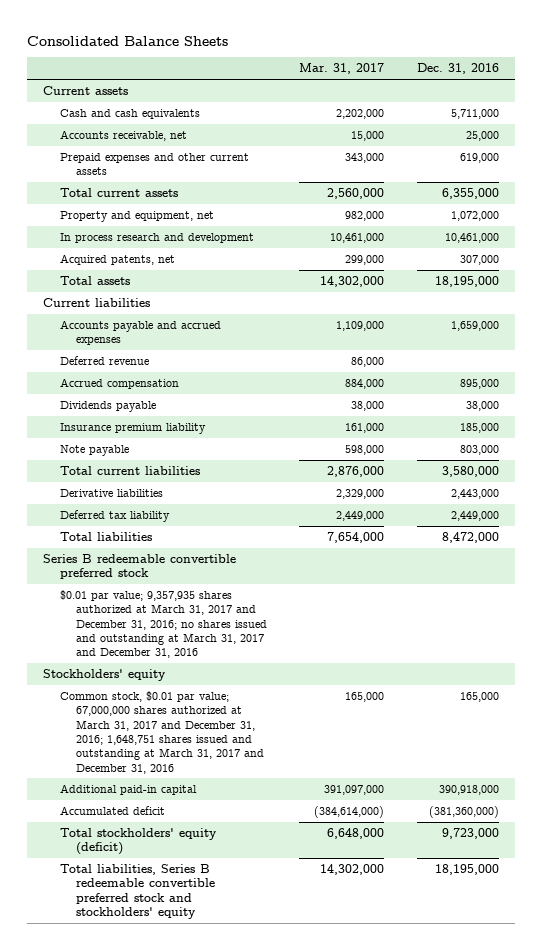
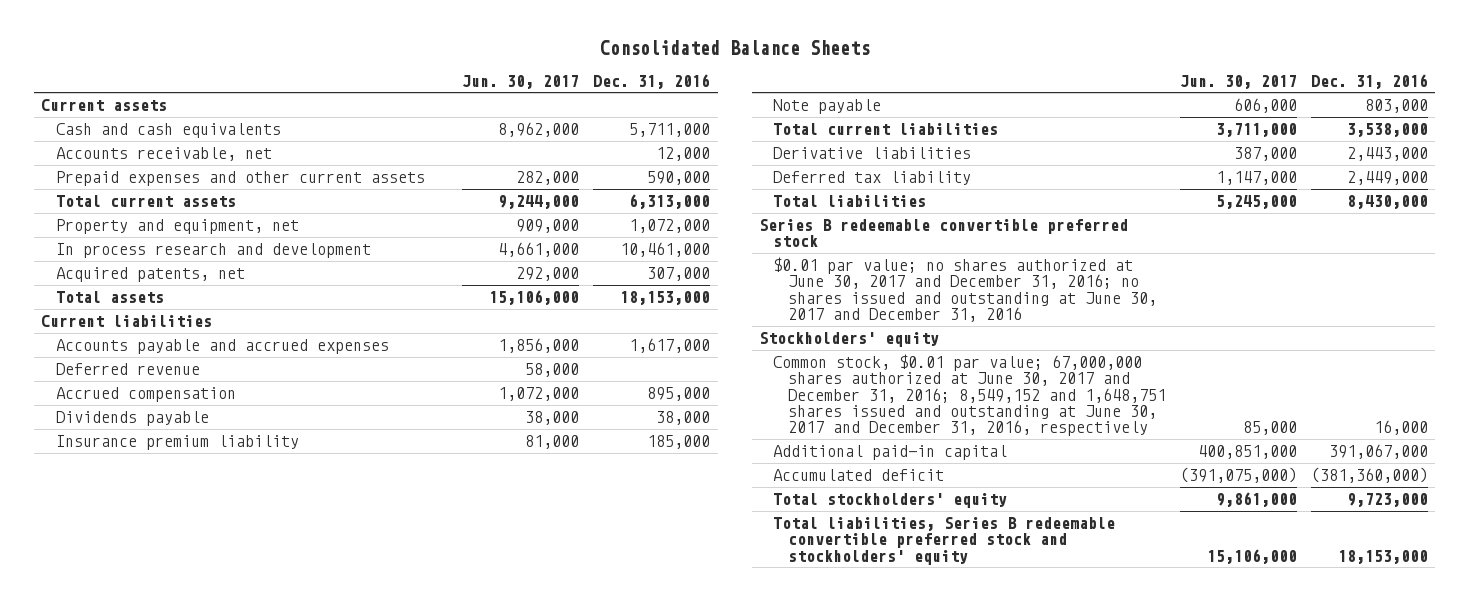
[299,63,385,75] Mar. 31, 2017 -> none
none -> [462,74,580,89] Jun. 30, 2017
[465,130,499,141] 25,000 -> [656,147,711,162] 12,000
[459,152,499,163] 619,000 -> [647,171,711,186] 590,000
[441,187,499,199] 6,355,000 -> [629,194,711,210] 6,313,000
[434,275,499,287] 18,195,000 -> [620,291,711,306] 18,153,000
[450,320,499,331] 1,659,000 -> [629,338,711,354] 1,617,000
[441,465,499,477] 3,580,000 -> [1347,123,1429,138] 3,538,000
[441,531,499,543] 8,472,000 -> [1347,195,1429,210] 8,430,000
[59,589,267,659] $0.01 par value; 9,357,935 shares authorized at March 31, 2017 and December 31, 2016; no shares issued and outstanding at March 31, 2017 and December 31, 2016 -> [773,257,1157,323] $0.01 par value; no shares authorized at June 30, 2017 and December 31, 2016; no shares issued and outstanding at June 30, 2017 and December 31, 2016
[59,690,264,774] Common stock, $0.01 par value; 67,000,000 shares authorized at March 31, 2017 and December 31, 2016; 1,648,751 shares issued and outstanding at March 31, 2017 and December 31, 2016 -> [773,354,1166,437] Common stock, $0.01 par value; 67,000,000 shares authorized at June 30, 2017 and December 31, 2016; 8,549,152 and 1,648,751 shares issued and outstanding at June 30, 2017 and December 31, 2016, respectively
[459,691,499,702] 165,000 -> [1374,420,1429,436] 16,000
[438,784,499,795] 390,918,000 -> [1329,444,1429,460] 391,067,000
[59,827,217,856] Total stockholders' equity (deficit) -> [773,493,1008,509] Total stockholders' equity
[434,863,499,875] 18,195,000 -> [1338,549,1429,564] 18,153,000

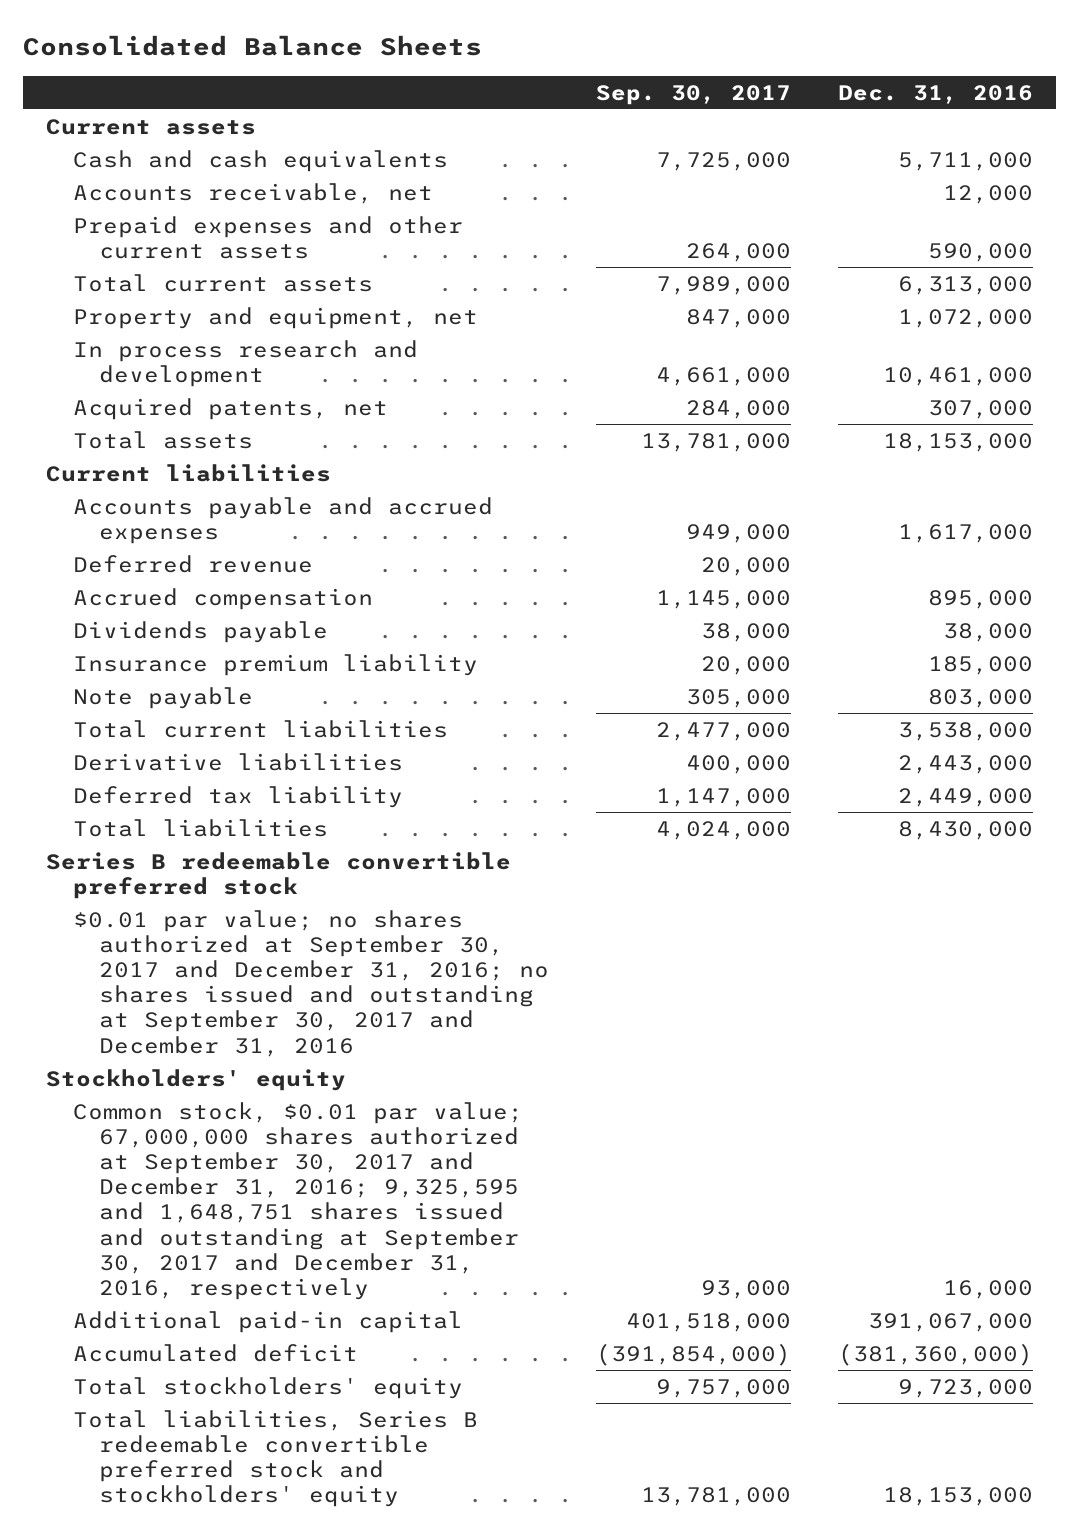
[462,74,580,89] Jun. 30, 2017 -> none
none -> [596,84,792,105] Sep. 30, 2017
[773,257,1157,323] $0.01 par value; no shares authorized at June 30, 2017 and December 31, 2016; no shares issued and outstanding at June 30, 2017 and December 31, 2016 -> [72,909,550,1057] $0.01 par value; no shares authorized at September 30, 2017 and December 31, 2016; no shares issued and outstanding at September 30, 2017 and December 31, 2016
[773,354,1166,437] Common stock, $0.01 par value; 67,000,000 shares authorized at June 30, 2017 and December 31, 2016; 8,549,152 and 1,648,751 shares issued and outstanding at June 30, 2017 and December 31, 2016, respectively -> [72,1101,523,1301] Common stock, $0.01 par value; 67,000,000 shares authorized at September 30, 2017 and December 31, 2016; 9,325,595 and 1,648,751 shares issued and outstanding at September 30, 2017 and December 31, 2016, respectively

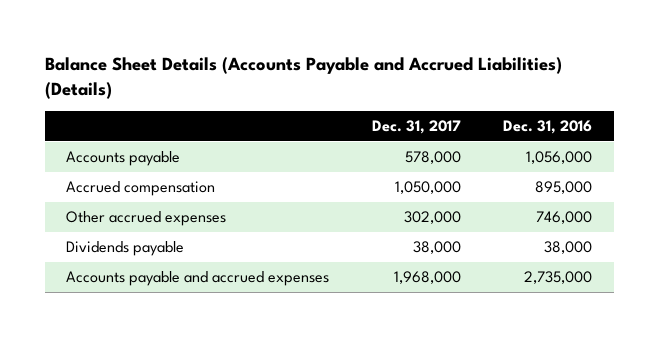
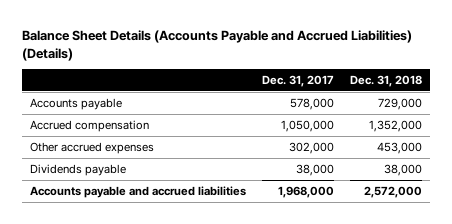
[503,120,593,135] Dec. 31, 2016 -> none
none -> [350,74,423,87] Dec. 31, 2018
[66,271,330,287] Accounts payable and accrued expenses -> [30,185,247,198] Accounts payable and accrued liabilities

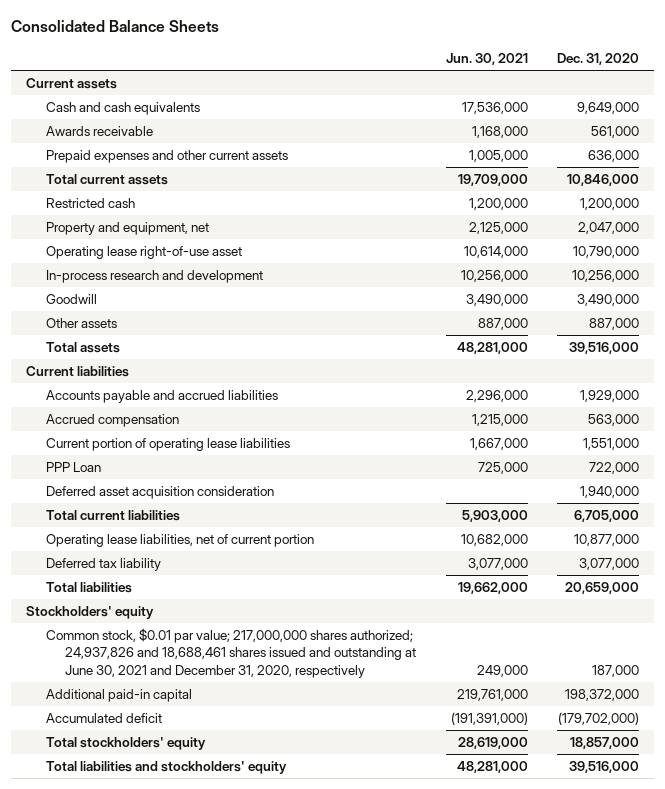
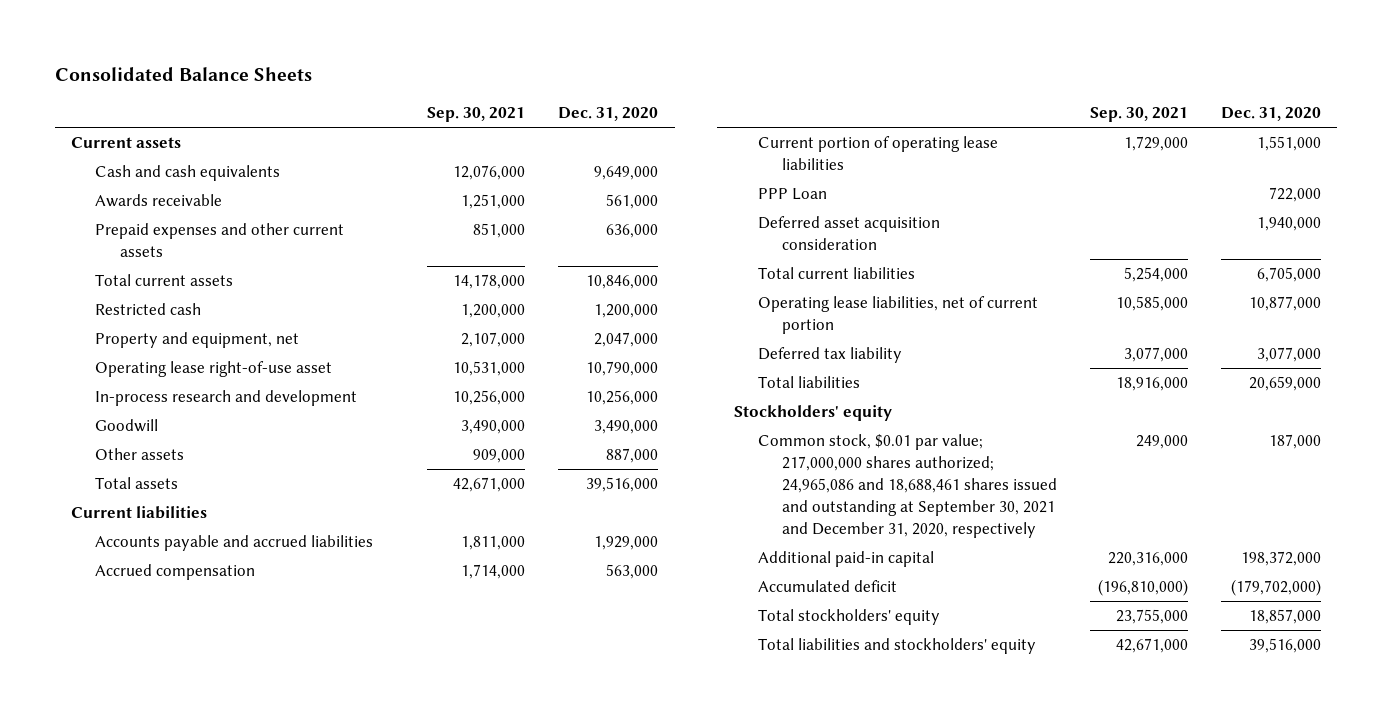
[445,53,528,66] Jun. 30, 2021 -> none
none -> [427,107,526,123] Sep. 30, 2021
[45,628,417,678] Common stock, $0.01 par value; 217,000,000 shares authorized; 24,937,826 and 18,688,461 shares issued and outstanding at June 30, 2021 and December 31, 2020, respectively -> [757,434,1058,538] Common stock, $0.01 par value; 217,000,000 shares authorized; 24,965,086 and 18,688,461 shares issued and outstanding at September 30, 2021 and December 31, 2020, respectively

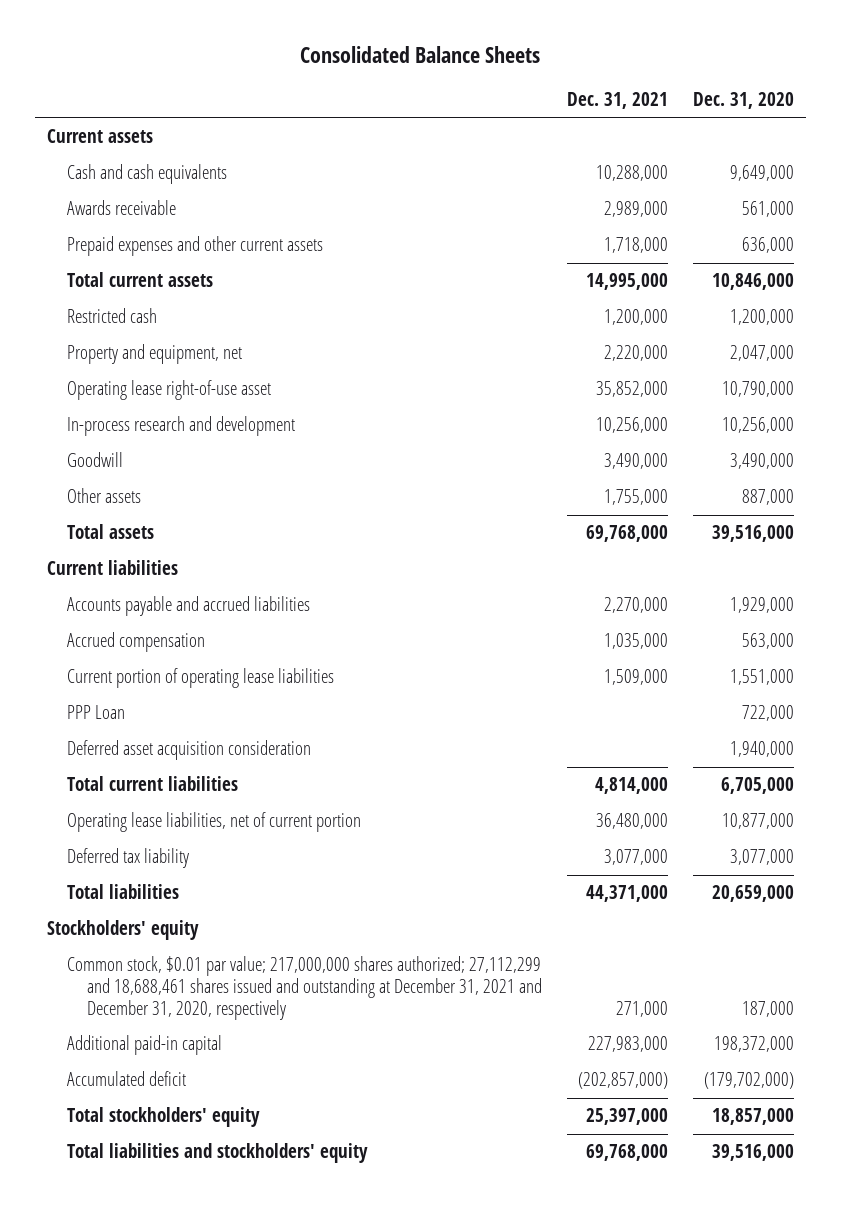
[427,107,526,123] Sep. 30, 2021 -> none
none -> [566,92,668,110] Dec. 31, 2021
[757,434,1058,538] Common stock, $0.01 par value; 217,000,000 shares authorized; 24,965,086 and 18,688,461 shares issued and outstanding at September 30, 2021 and December 31, 2020, respectively -> [66,956,542,1020] Common stock, $0.01 par value; 217,000,000 shares authorized; 27,112,299 and 18,688,461 shares issued and outstanding at December 31, 2021 and December 31, 2020, respectively

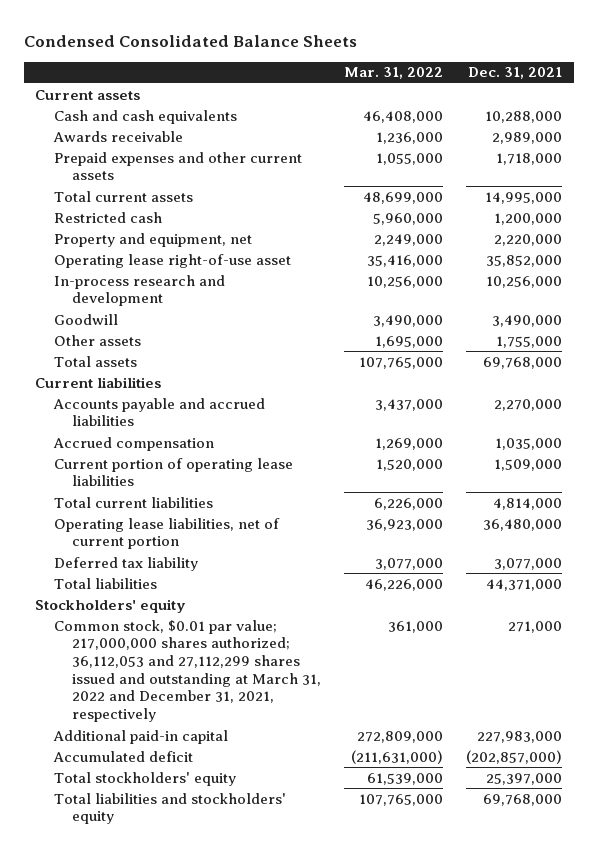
[300,46,541,64] Consolidated Balance Sheets -> [23,34,357,47] Condensed Consolidated Balance Sheets
[692,92,794,110] Dec. 31, 2020 -> none
none -> [344,67,444,80] Mar. 31, 2022
[66,705,125,720] PPP Loan -> none
[66,740,311,761] Deferred asset acquisition consideration -> none
[66,956,542,1020] Common stock, $0.01 par value; 217,000,000 shares authorized; 27,112,299 and 18,688,461 shares issued and outstanding at December 31, 2021 and December 31, 2020, respectively -> [53,619,322,723] Common stock, $0.01 par value; 217,000,000 shares authorized; 36,112,053 and 27,112,299 shares issued and outstanding at March 31, 2022 and December 31, 2021, respectively

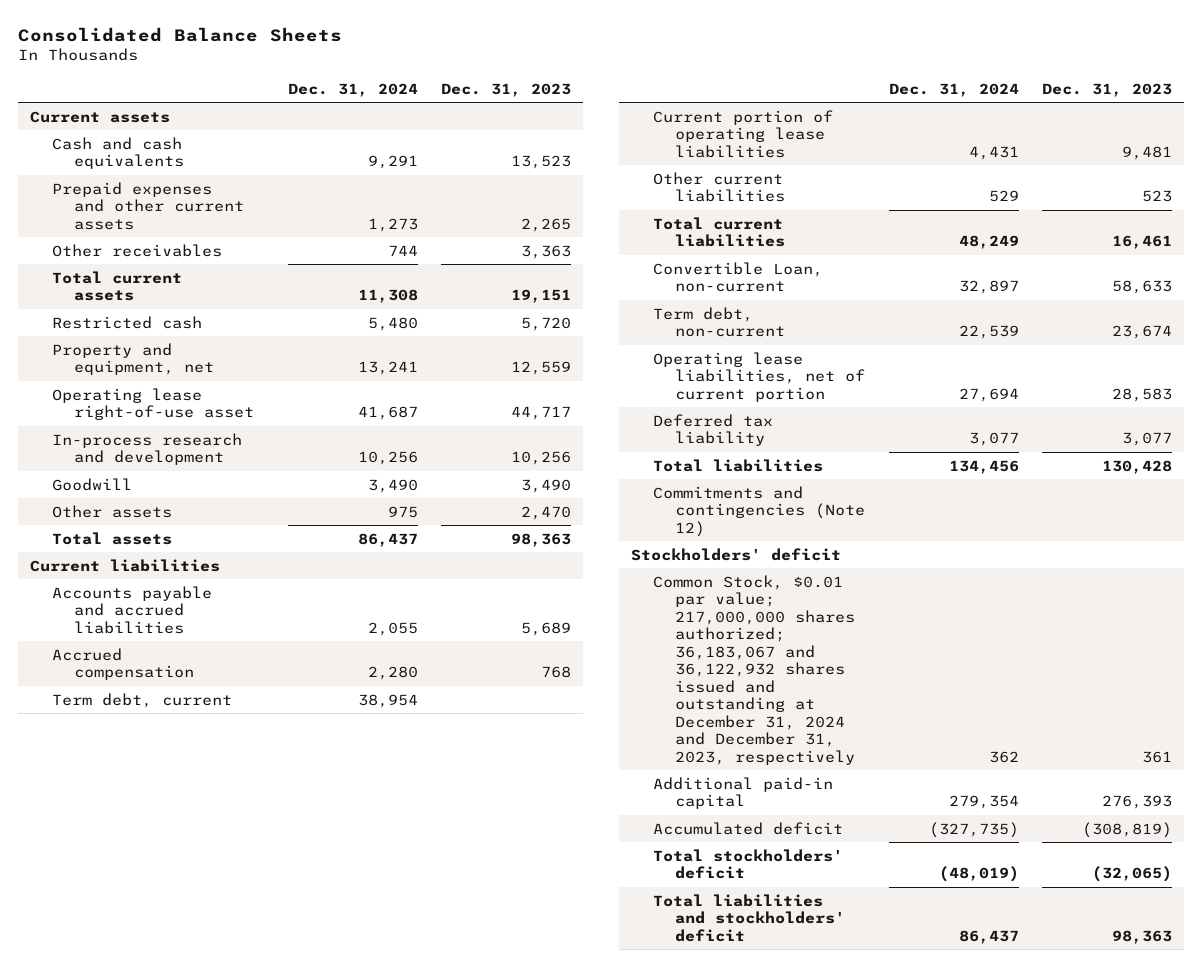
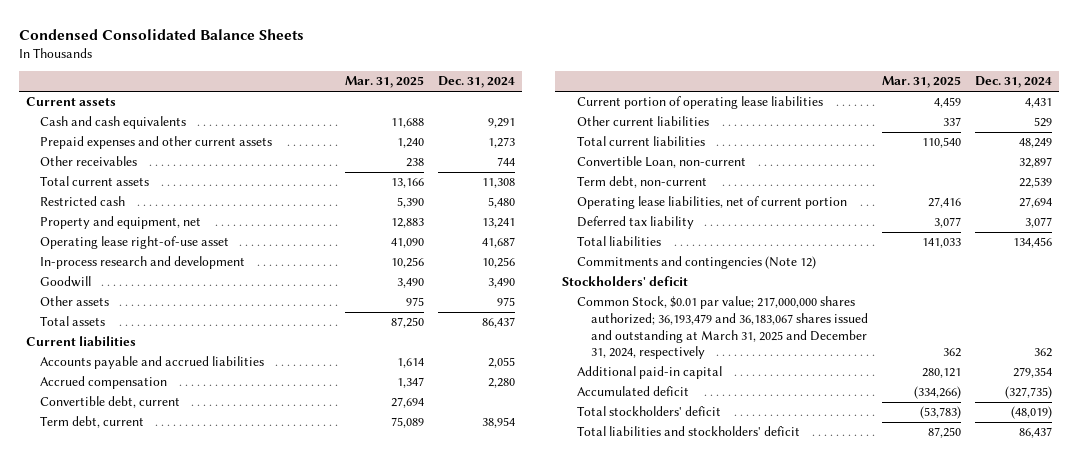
[18,26,343,42] Consolidated Balance Sheets -> [19,28,305,40] Condensed Consolidated Balance Sheets
[441,82,572,97] Dec. 31, 2023 -> none
none -> [345,76,425,89] Mar. 31, 2025
none -> [40,396,181,409] Convertible debt, current
[653,574,856,765] Common Stock, $0.01 par value; 217,000,000 shares authorized; 36,183,067 and 36,122,932 shares issued and outstanding at December 31, 2024 and December 31, 2023, respectively -> [576,296,868,360] Common Stock, $0.01 par value; 217,000,000 shares authorized; 36,193,479 and 36,183,067 shares issued and outstanding at March 31, 2025 and December 31, 2024, respectively

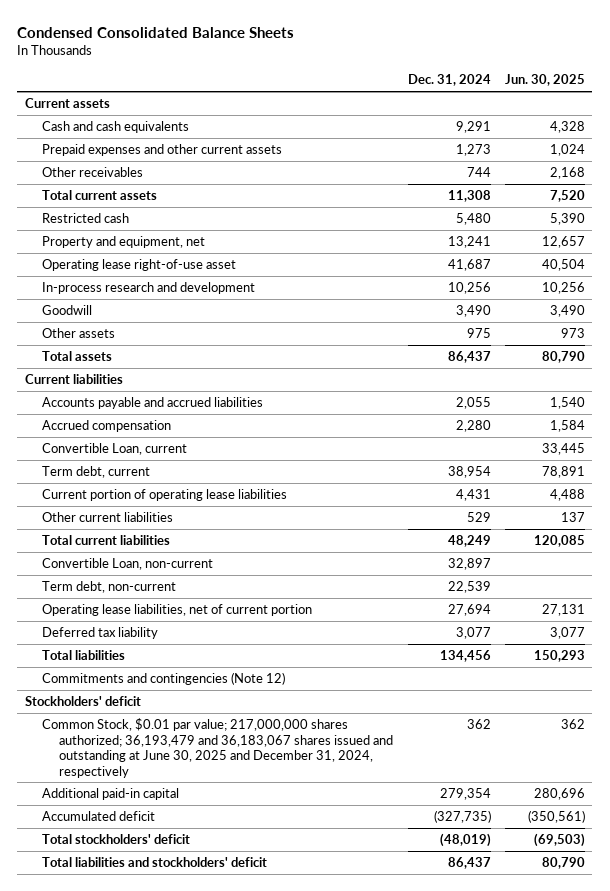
[345,76,425,89] Mar. 31, 2025 -> none
none -> [504,74,585,87] Jun. 30, 2025
[40,396,181,409] Convertible debt, current -> [41,443,187,456] Convertible Loan, current
[576,296,868,360] Common Stock, $0.01 par value; 217,000,000 shares authorized; 36,193,479 and 36,183,067 shares issued and outstanding at March 31, 2025 and December 31, 2024, respectively -> [41,718,394,778] Common Stock, $0.01 par value; 217,000,000 shares authorized; 36,193,479 and 36,183,067 shares issued and outstanding at June 30, 2025 and December 31, 2024, respectively

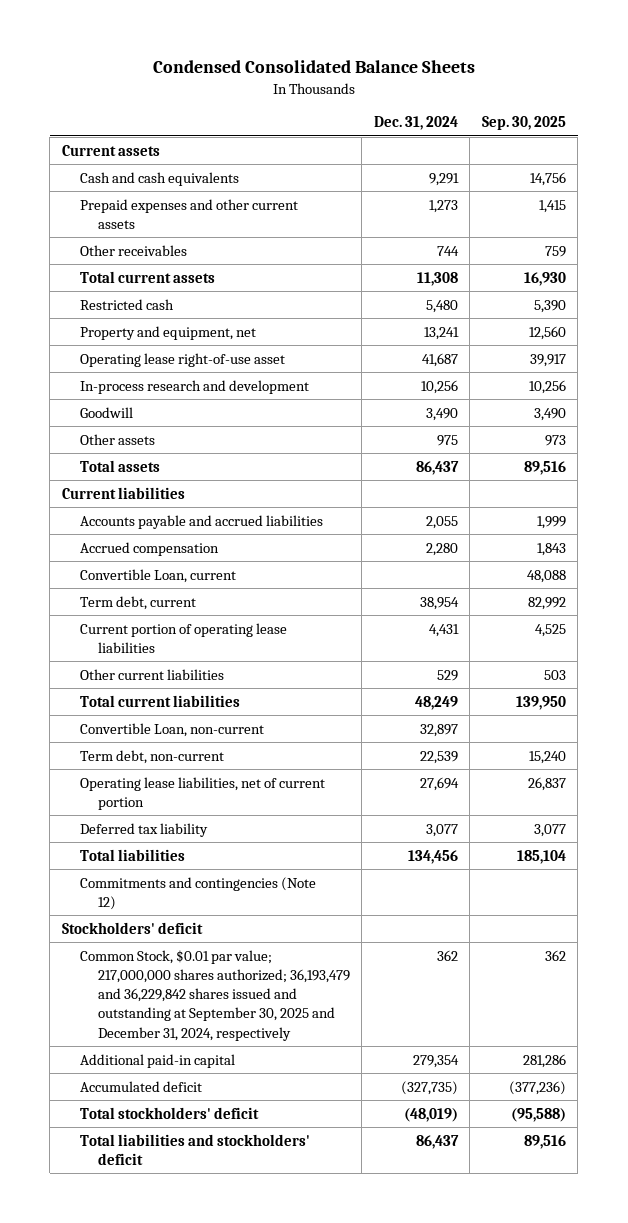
[504,74,585,87] Jun. 30, 2025 -> none
none -> [481,116,566,131] Sep. 30, 2025
[41,718,394,778] Common Stock, $0.01 par value; 217,000,000 shares authorized; 36,193,479 and 36,183,067 shares issued and outstanding at June 30, 2025 and December 31, 2024, respectively -> [79,949,350,1041] Common Stock, $0.01 par value; 217,000,000 shares authorized; 36,193,479 and 36,229,842 shares issued and outstanding at September 30, 2025 and December 31, 2024, respectively

